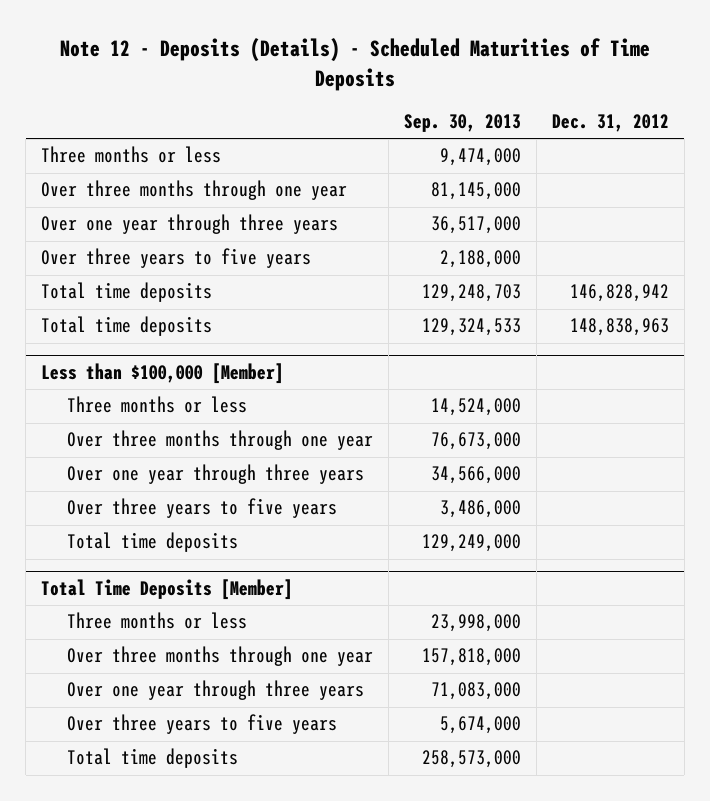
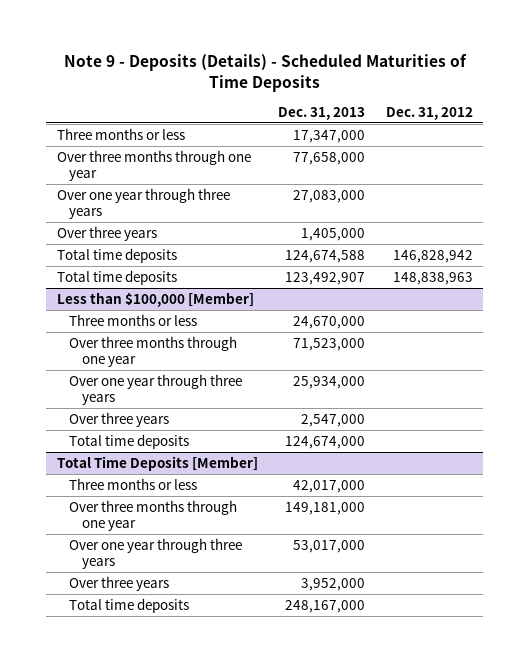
[59,37,650,91] Note 12 - Deposits (Details) - Scheduled Maturities of Time Deposits -> [63,54,467,92] Note 9 - Deposits (Details) - Scheduled Maturities of Time Deposits
[403,114,521,133] Sep. 30, 2013 -> none
none -> [278,106,366,120] Dec. 31, 2013
[41,248,312,269] Over three years to five years -> [56,225,157,241] Over three years
[66,498,337,519] Over three years to five years -> [69,411,170,427] Over three years
[66,714,337,735] Over three years to five years -> [69,575,170,591] Over three years

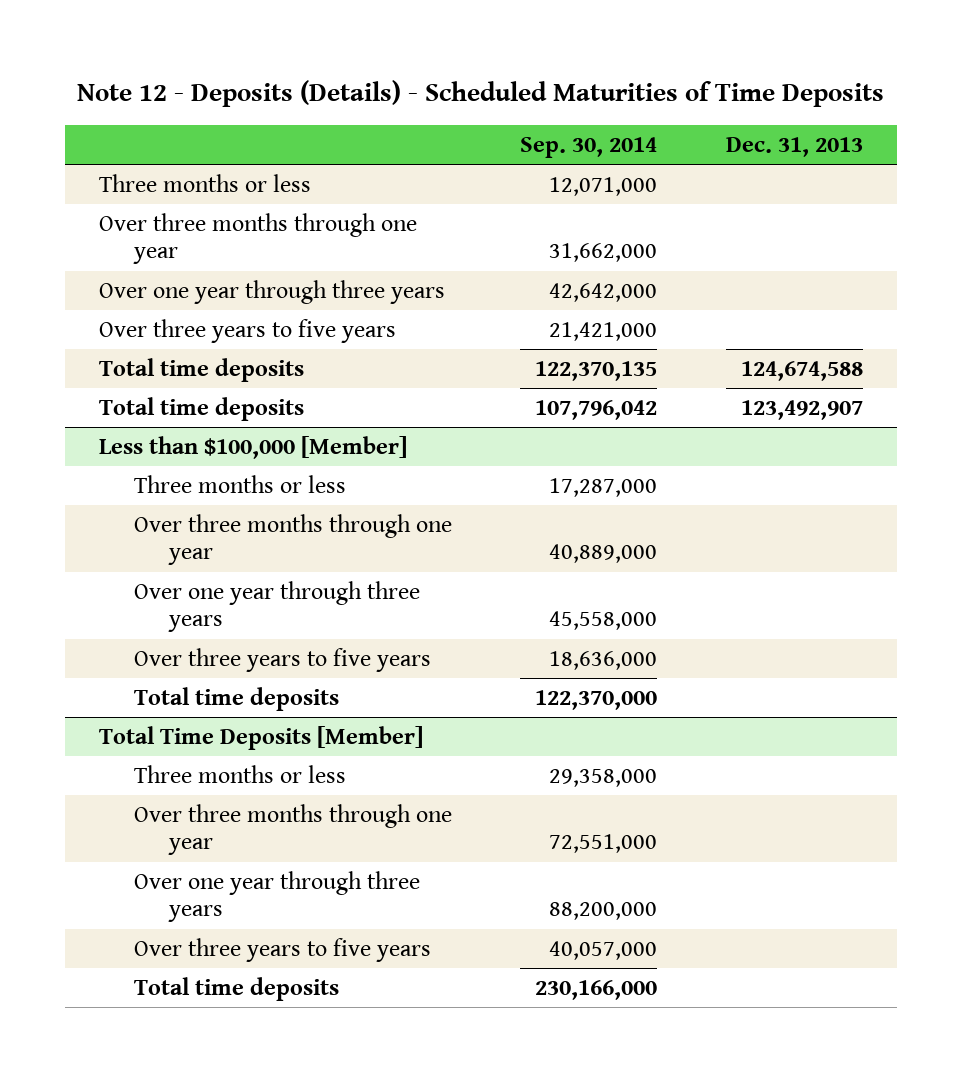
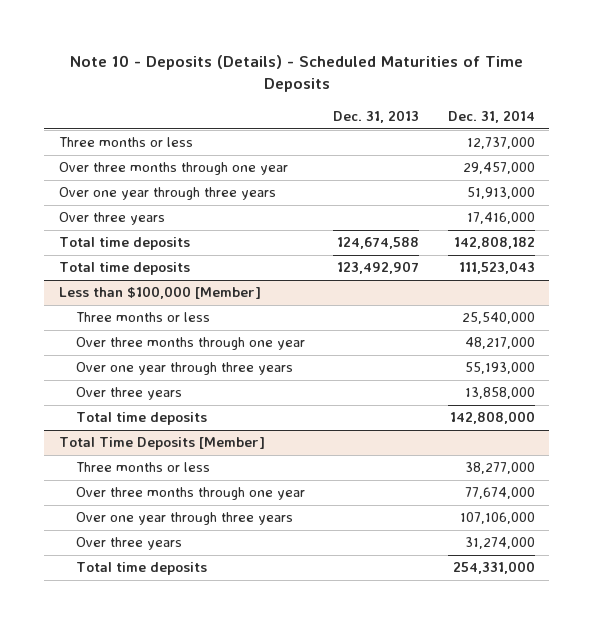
[76,80,884,108] Note 12 - Deposits (Details) - Scheduled Maturities of Time Deposits -> [69,54,523,93] Note 10 - Deposits (Details) - Scheduled Maturities of Time Deposits
[520,136,658,158] Sep. 30, 2014 -> none
none -> [447,110,535,124] Dec. 31, 2014
[99,318,397,343] Over three years to five years -> [58,212,165,226] Over three years
[133,647,431,672] Over three years to five years -> [75,387,182,401] Over three years
[133,937,431,962] Over three years to five years -> [75,537,182,551] Over three years

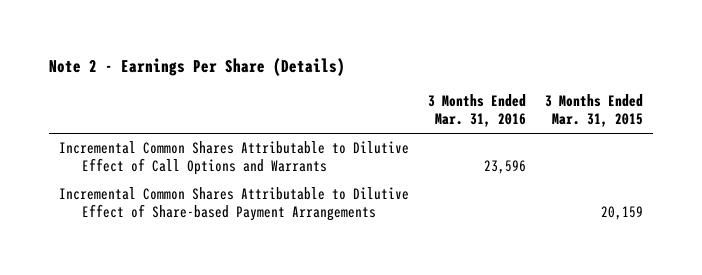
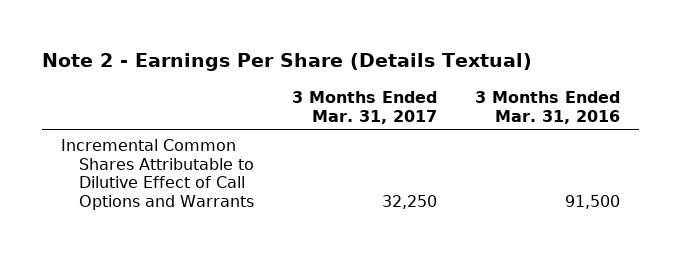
[49,58,346,77] Note 2 - Earnings Per Share (Details) -> [41,52,532,71] Note 2 - Earnings Per Share (Details Textual)
[544,94,643,128] 3 Months Ended Mar. 31, 2015 -> none
none -> [291,90,437,124] 3 Months Ended Mar. 31, 2017
[58,187,409,222] Incremental Common Shares Attributable to Dilutive Effect of Share-based Payment Arrangements -> none
[483,160,526,175] 23,596 -> [564,195,620,210] 91,500

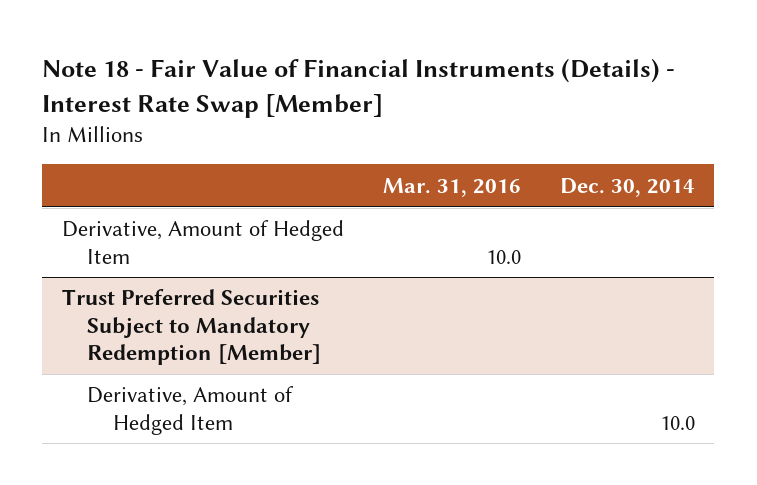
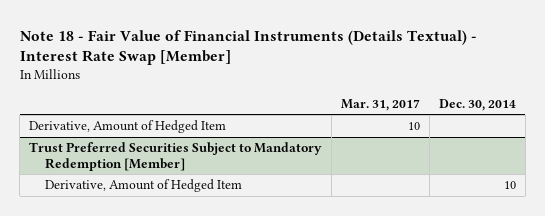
[42,58,676,118] Note 18 - Fair Value of Financial Instruments (Details) - Interest Rate Swap [Member] -> [19,29,477,66] Note 18 - Fair Value of Financial Instruments (Details Textual) - Interest Rate Swap [Member]
[382,177,521,197] Mar. 31, 2016 -> none
none -> [341,98,421,111] Mar. 31, 2017
[659,415,695,430] 10.0 -> [503,181,516,190] 10

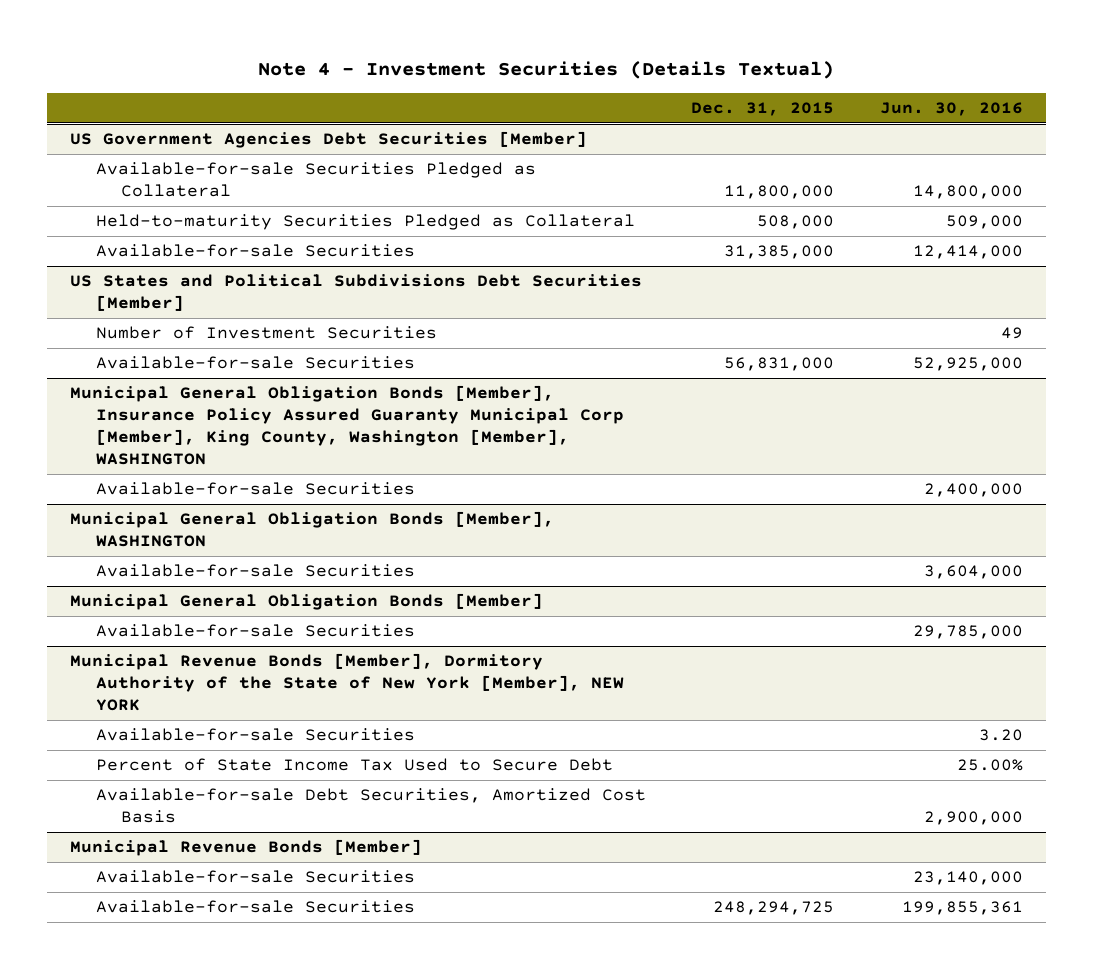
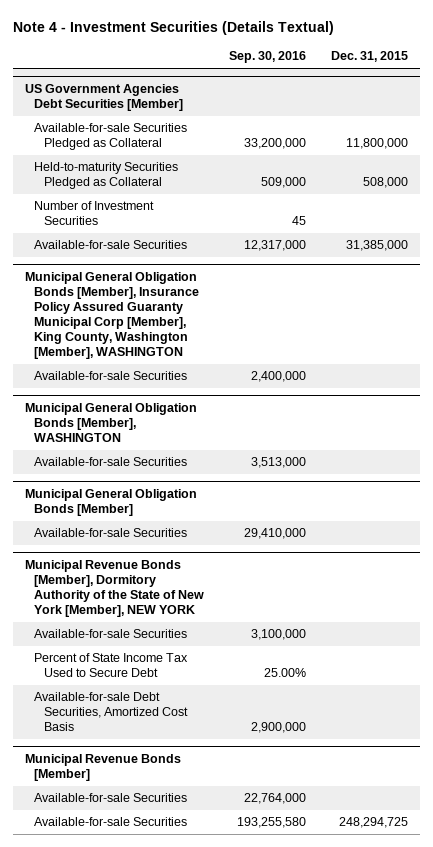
[879,102,1023,117] Jun. 30, 2016 -> none
none -> [229,51,307,64] Sep. 30, 2016
none -> [34,201,155,226] Number of Investment Securities
[70,274,643,312] US States and Political Subdivisions Debt Securities [Member] -> none
[95,326,437,340] Number of Investment Securities -> none
[95,356,415,370] Available-for-sale Securities -> none

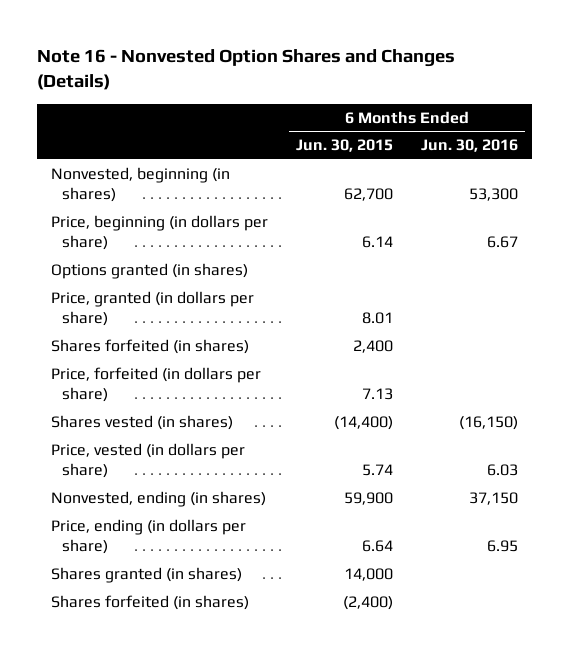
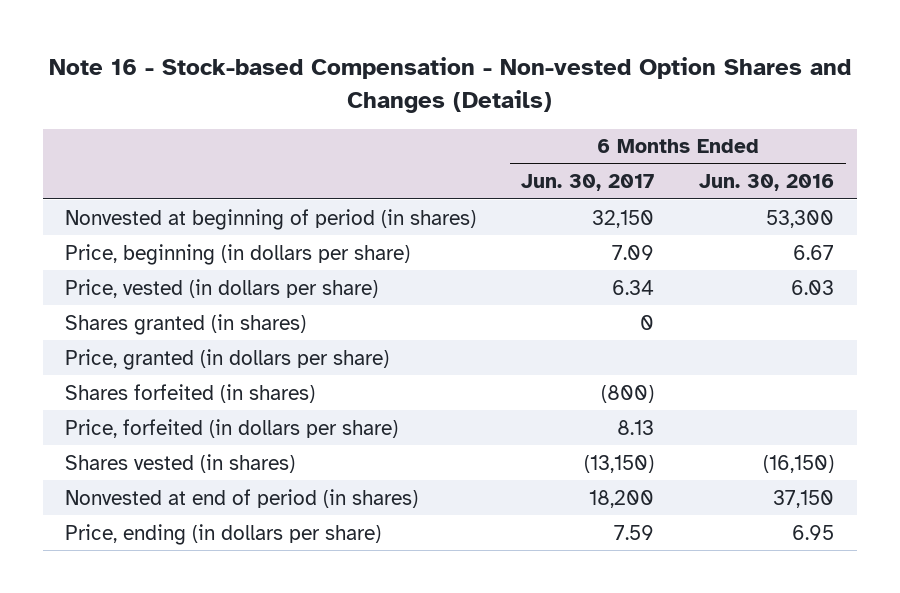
[36,49,455,91] Note 16 - Nonvested Option Shares and Changes (Details) -> [48,57,851,113] Note 16 - Stock-based Compensation - Non-vested Option Shares and Changes (Details)
[295,139,393,153] Jun. 30, 2015 -> none
none -> [521,174,655,192] Jun. 30, 2017
[50,167,230,203] Nonvested, beginning (in shares) -> [65,208,477,230] Nonvested at beginning of period (in shares)
[50,263,248,280] Options granted (in shares) -> none
[50,443,245,479] Price, vested (in dollars per share) -> [65,278,379,298] Price, vested (in dollars per share)
[50,567,242,584] Shares granted (in shares) -> [65,313,307,335] Shares granted (in shares)
[50,491,266,508] Nonvested, ending (in shares) -> [65,488,419,508] Nonvested at end of period (in shares)
[50,595,249,611] Shares forfeited (in shares) -> none

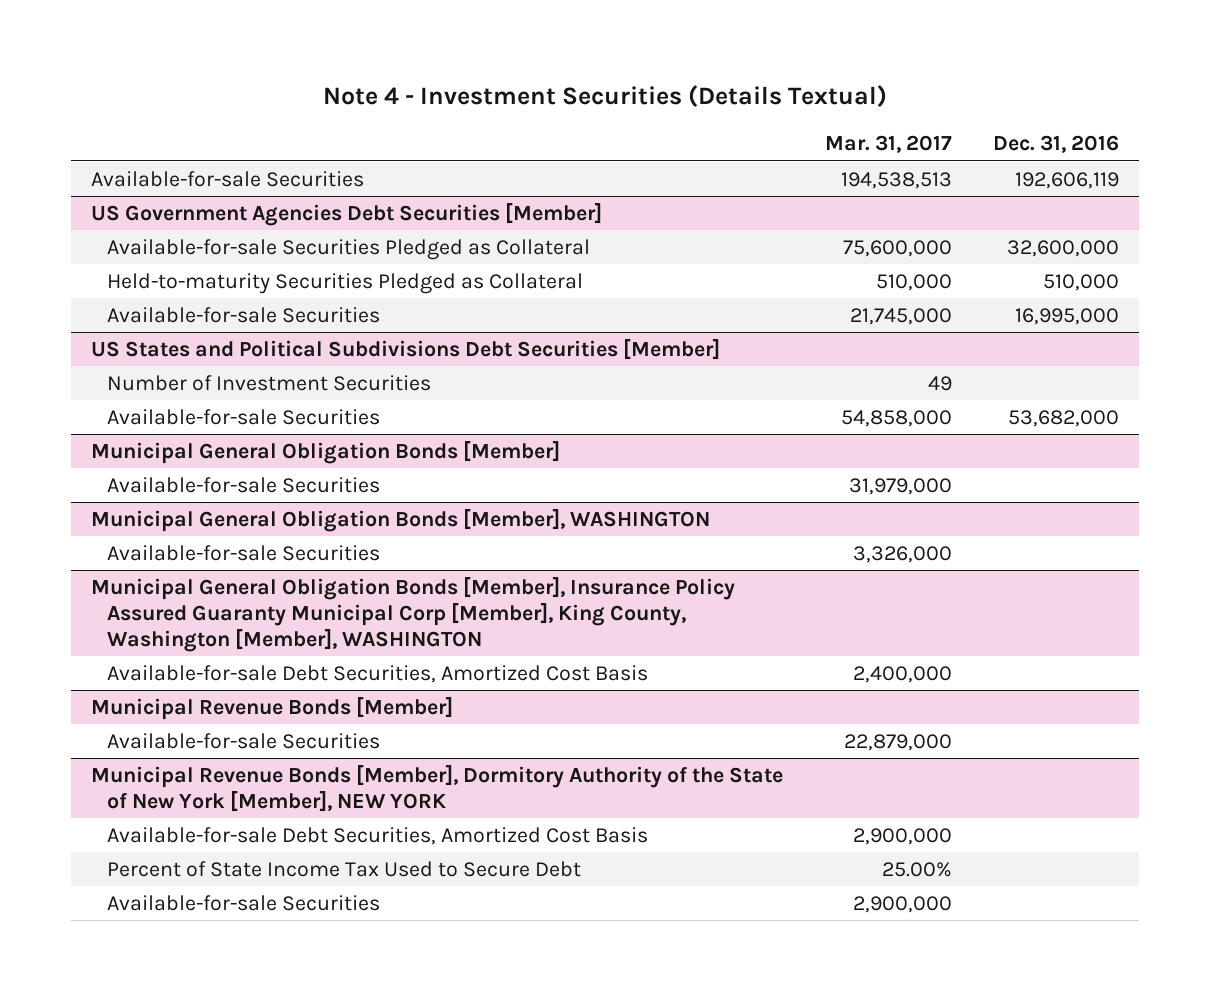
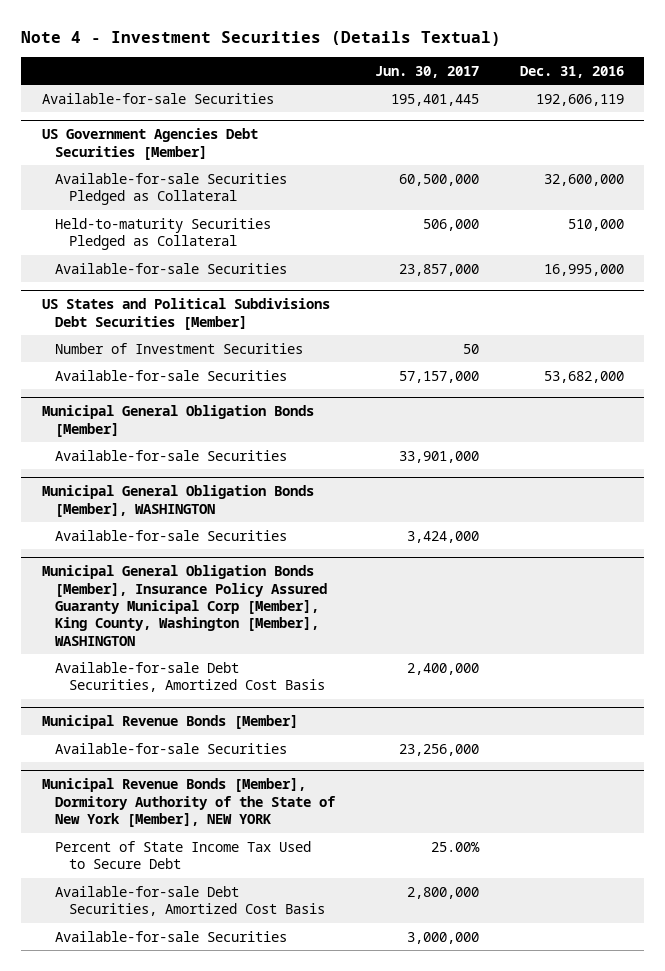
[824,135,952,154] Mar. 31, 2017 -> none
none -> [375,65,480,78] Jun. 30, 2017
[107,827,649,846] Available-for-sale Debt Securities, Amortized Cost Basis -> [55,885,325,916] Available-for-sale Debt Securities, Amortized Cost Basis

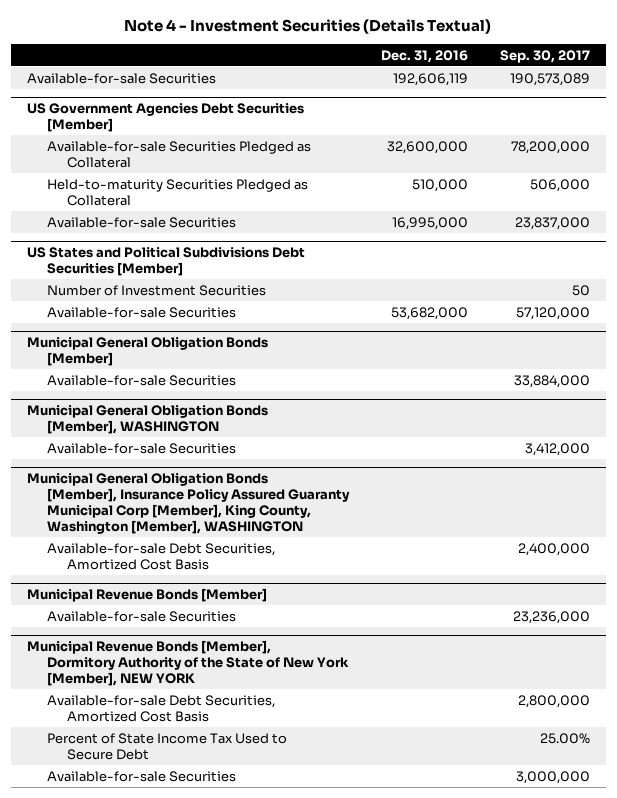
[375,65,480,78] Jun. 30, 2017 -> none
none -> [499,49,590,63] Sep. 30, 2017
[55,840,312,869] Percent of State Income Tax Used to Secure Debt -> [47,732,288,760] Percent of State Income Tax Used to Secure Debt

